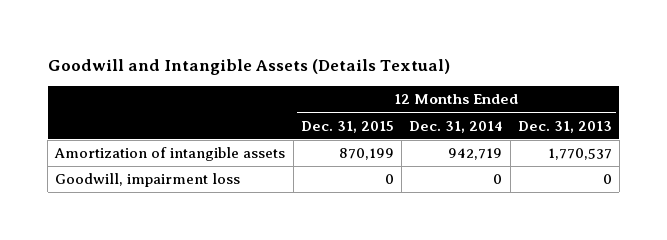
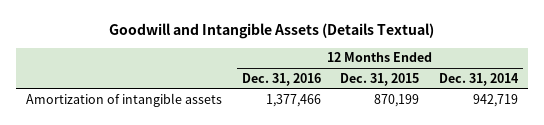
[517,120,612,133] Dec. 31, 2013 -> none
none -> [241,72,321,86] Dec. 31, 2016
[55,173,241,188] Goodwill, impairment loss -> none

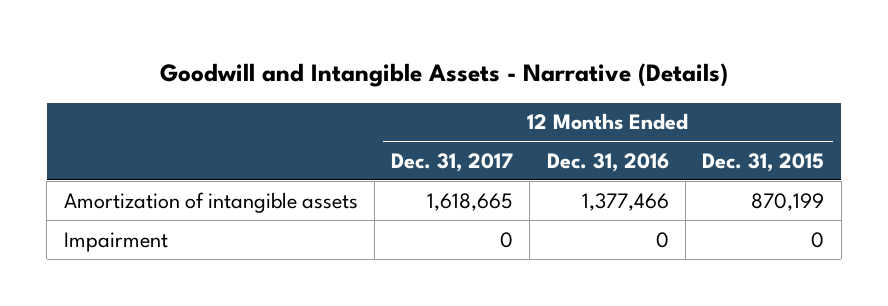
[108,23,434,40] Goodwill and Intangible Assets (Details Textual) -> [159,62,728,87] Goodwill and Intangible Assets - Narrative (Details)
[438,72,519,86] Dec. 31, 2014 -> none
none -> [391,152,514,172] Dec. 31, 2017
none -> [63,231,168,252] Impairment

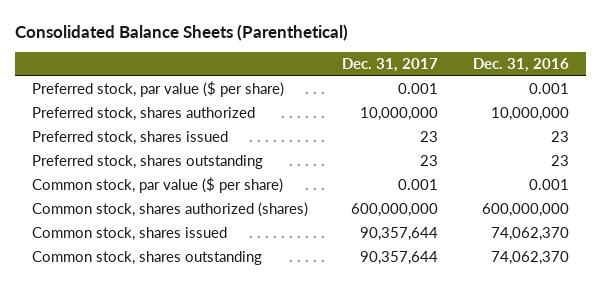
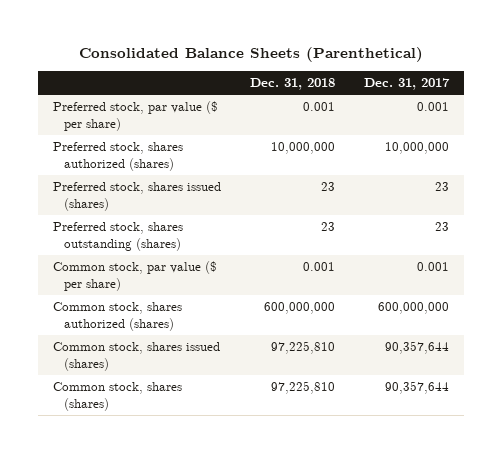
[472,58,569,73] Dec. 31, 2016 -> none
none -> [249,78,335,91] Dec. 31, 2018
[31,107,255,122] Preferred stock, shares authorized -> [52,141,183,171] Preferred stock, shares authorized (shares)
[31,131,228,146] Preferred stock, shares issued -> [52,181,221,211] Preferred stock, shares issued (shares)
[31,155,263,170] Preferred stock, shares outstanding -> [52,221,183,251] Preferred stock, shares outstanding (shares)
[31,227,227,242] Common stock, shares issued -> [52,341,220,371] Common stock, shares issued (shares)
[31,251,262,266] Common stock, shares outstanding -> [52,381,182,411] Common stock, shares (shares)

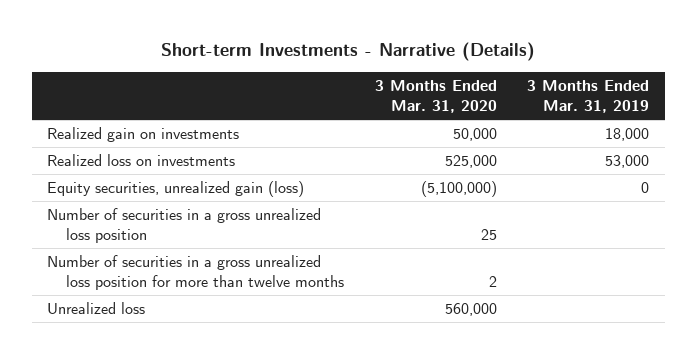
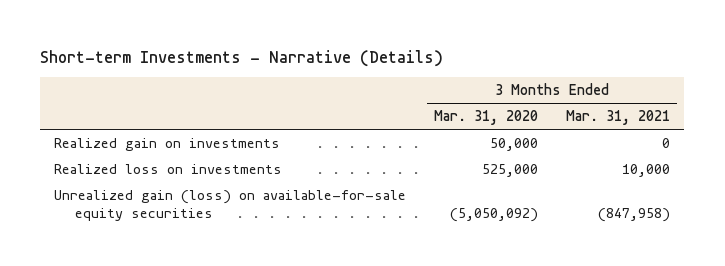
[527,80,650,114] 3 Months Ended Mar. 31, 2019 -> none
none -> [566,110,671,126] Mar. 31, 2021
[47,207,322,244] Number of securities in a gross unrealized loss position -> none
[47,254,345,291] Number of securities in a gross unrealized loss position for more than twelve months -> none
[47,301,146,314] Unrealized loss -> none
[47,180,305,197] Equity securities, unrealized gain (loss) -> [54,190,407,222] Unrealized gain (loss) on available-for-sale equity securities
[420,180,497,197] (5,100,000) -> [450,208,539,223] (5,050,092)

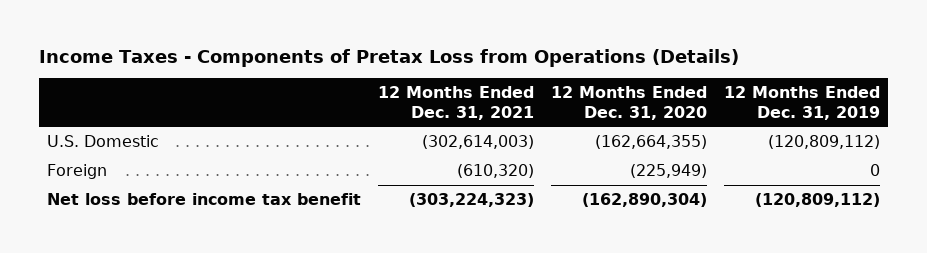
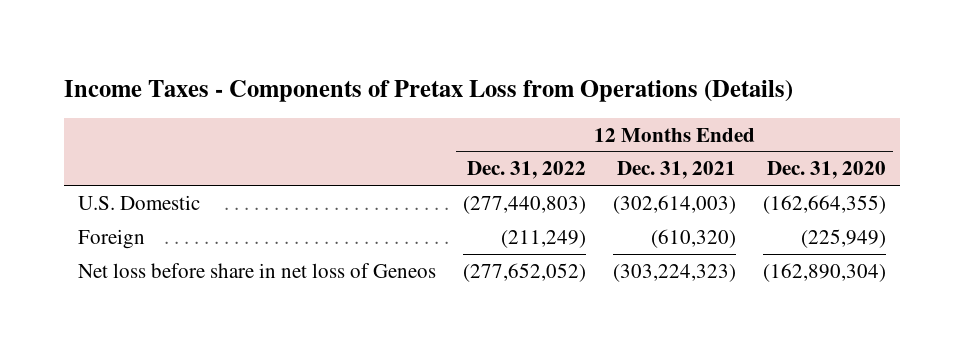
[723,85,880,120] 12 Months Ended Dec. 31, 2019 -> none
none -> [466,161,586,180] Dec. 31, 2022
[47,192,362,205] Net loss before income tax benefit -> [77,262,436,278] Net loss before share in net loss of Geneos

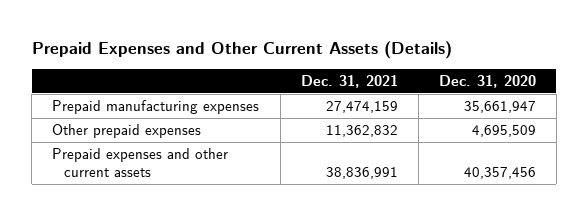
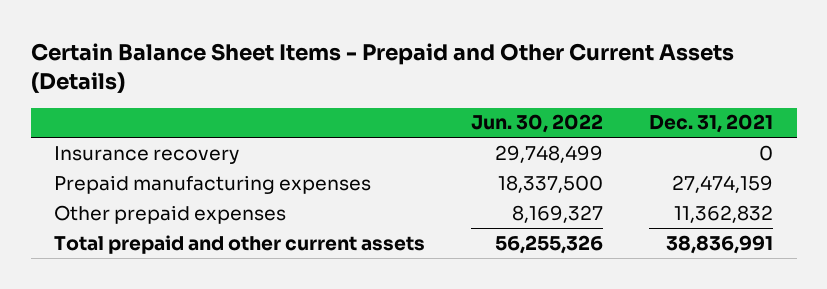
[31,41,452,60] Prepaid Expenses and Other Current Assets (Details) -> [30,42,734,93] Certain Balance Sheet Items - Prepaid and Other Current Assets (Details)
[438,74,536,88] Dec. 31, 2020 -> none
none -> [471,114,604,134] Jun. 30, 2022
none -> [53,145,239,164] Insurance recovery
[52,148,229,178] Prepaid expenses and other current assets -> [53,234,425,254] Total prepaid and other current assets

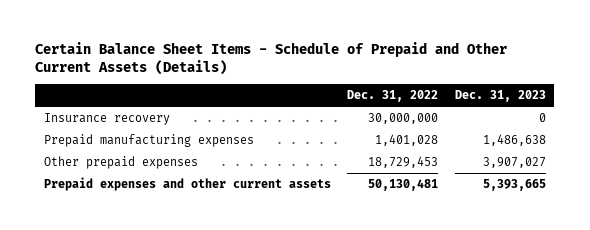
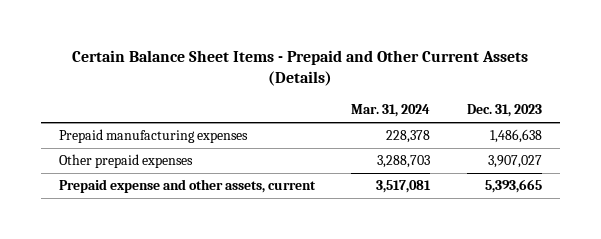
[35,41,508,75] Certain Balance Sheet Items - Schedule of Prepaid and Other Current Assets (Details) -> [72,49,529,87] Certain Balance Sheet Items - Prepaid and Other Current Assets (Details)
[347,89,439,102] Dec. 31, 2022 -> none
none -> [351,104,431,118] Mar. 31, 2024
[43,113,170,126] Insurance recovery -> none
[43,177,331,192] Prepaid expenses and other current assets -> [58,179,316,194] Prepaid expense and other assets, current

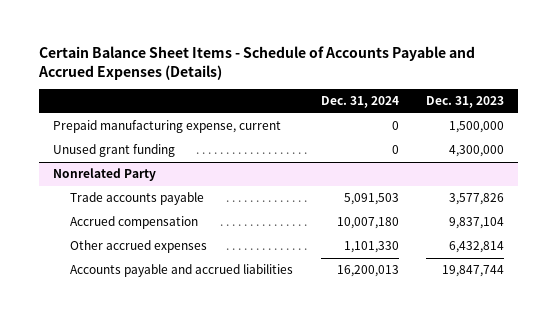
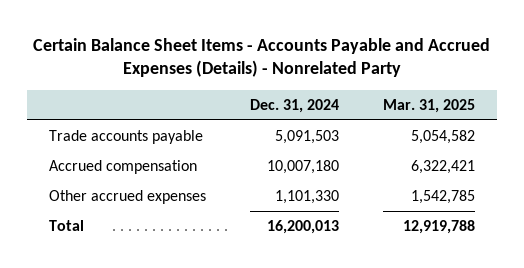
[37,45,475,80] Certain Balance Sheet Items - Schedule of Accounts Payable and Accrued Expenses (Details) -> [32,37,490,78] Certain Balance Sheet Items - Accounts Payable and Accrued Expenses (Details) - Nonrelated Party
[426,96,505,109] Dec. 31, 2023 -> none
none -> [383,98,476,113] Mar. 31, 2025
[52,120,281,134] Prepaid manufacturing expense, current -> none
[52,144,175,158] Unused grant funding -> none
[52,168,156,182] Nonrelated Party -> none
[70,264,294,278] Accounts payable and accrued liabilities -> [48,219,84,231] Total

